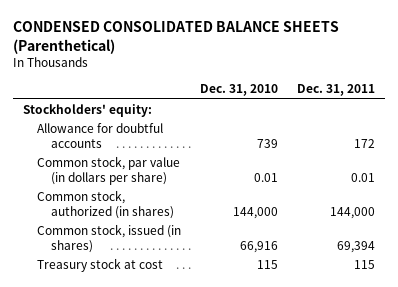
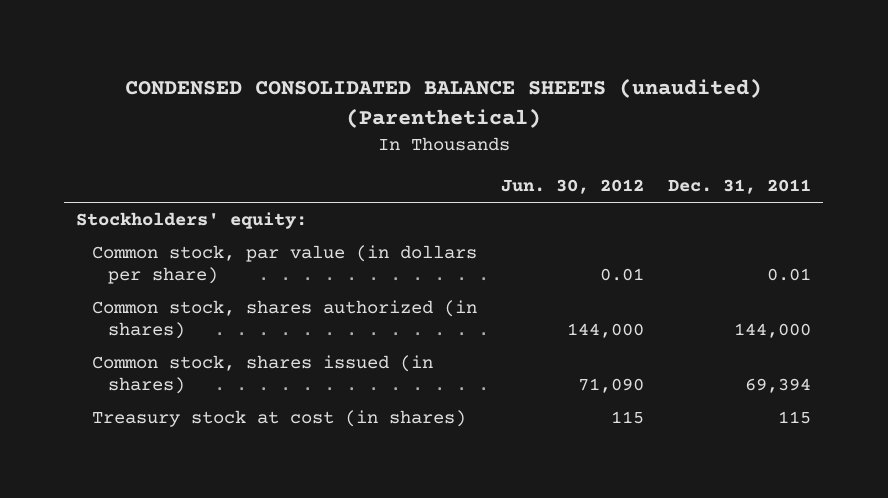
[13,21,340,55] CONDENSED CONSOLIDATED BALANCE SHEETS (Parenthetical) -> [124,78,762,129] CONDENSED CONSOLIDATED BALANCE SHEETS (unaudited) (Parenthetical)
[200,84,279,97] Dec. 31, 2010 -> none
none -> [501,179,645,195] Jun. 30, 2012
[37,122,164,148] Allowance for doubtful accounts -> none
[37,189,175,219] Common stock, authorized (in shares) -> [92,300,478,340] Common stock, shares authorized (in shares)
[37,223,182,253] Common stock, issued (in shares) -> [92,355,434,395] Common stock, shares issued (in shares)
[37,257,164,272] Treasury stock at cost -> [92,410,467,428] Treasury stock at cost (in shares)

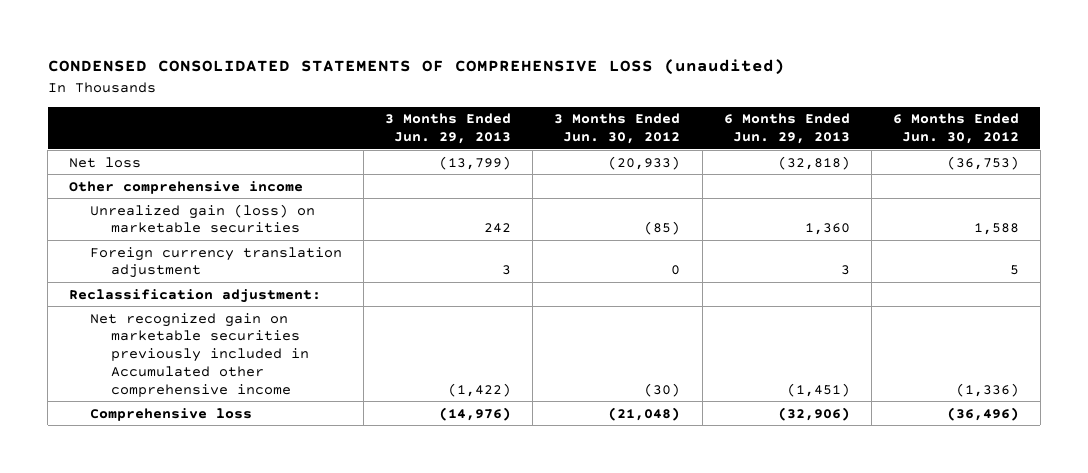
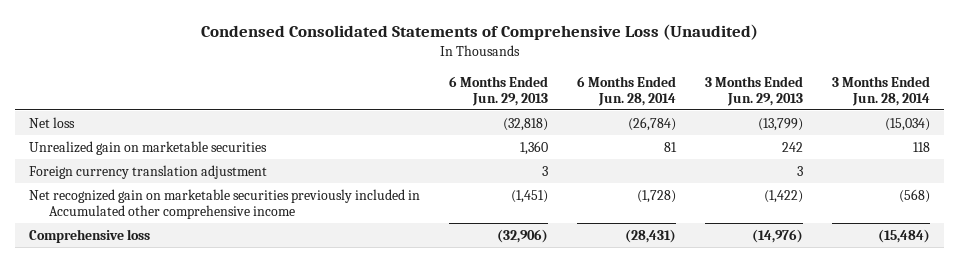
[47,59,785,76] CONDENSED CONSOLIDATED STATEMENTS OF COMPREHENSIVE LOSS (unaudited) -> [200,23,758,40] Condensed Consolidated Statements of Comprehensive Loss (Unaudited)
[554,113,681,144] 3 Months Ended Jun. 30, 2012 -> none
[892,113,1019,144] 6 Months Ended Jun. 30, 2012 -> none
none -> [577,75,677,106] 6 Months Ended Jun. 28, 2014
none -> [831,75,930,106] 3 Months Ended Jun. 28, 2014
[69,180,304,194] Other comprehensive income -> none
[90,203,316,234] Unrealized gain (loss) on marketable securities -> [29,140,268,155] Unrealized gain on marketable securities
[69,288,322,303] Reclassification adjustment: -> none

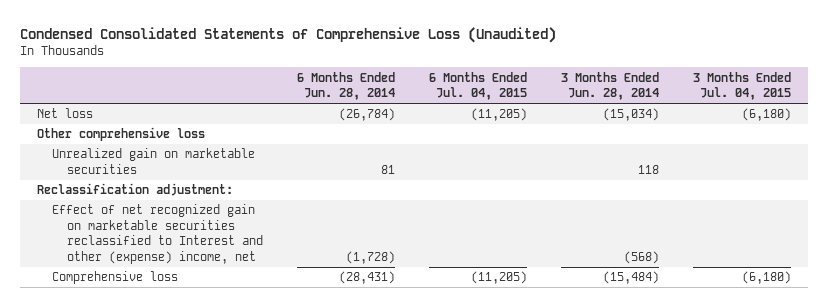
[449,75,549,106] 6 Months Ended Jun. 29, 2013 -> none
[704,75,803,106] 3 Months Ended Jun. 29, 2013 -> none
none -> [429,71,528,101] 6 Months Ended Jul. 04, 2015
none -> [692,71,791,101] 3 Months Ended Jul. 04, 2015
none -> [37,127,206,142] Other comprehensive loss
[29,164,268,179] Foreign currency translation adjustment -> none
none -> [37,183,234,197] Reclassification adjustment:
[29,188,421,219] Net recognized gain on marketable securities previously included in Accumulated other comprehensive income -> [52,204,264,264] Effect of net recognized gain on marketable securities reclassified to Interest and other (expense) income, net

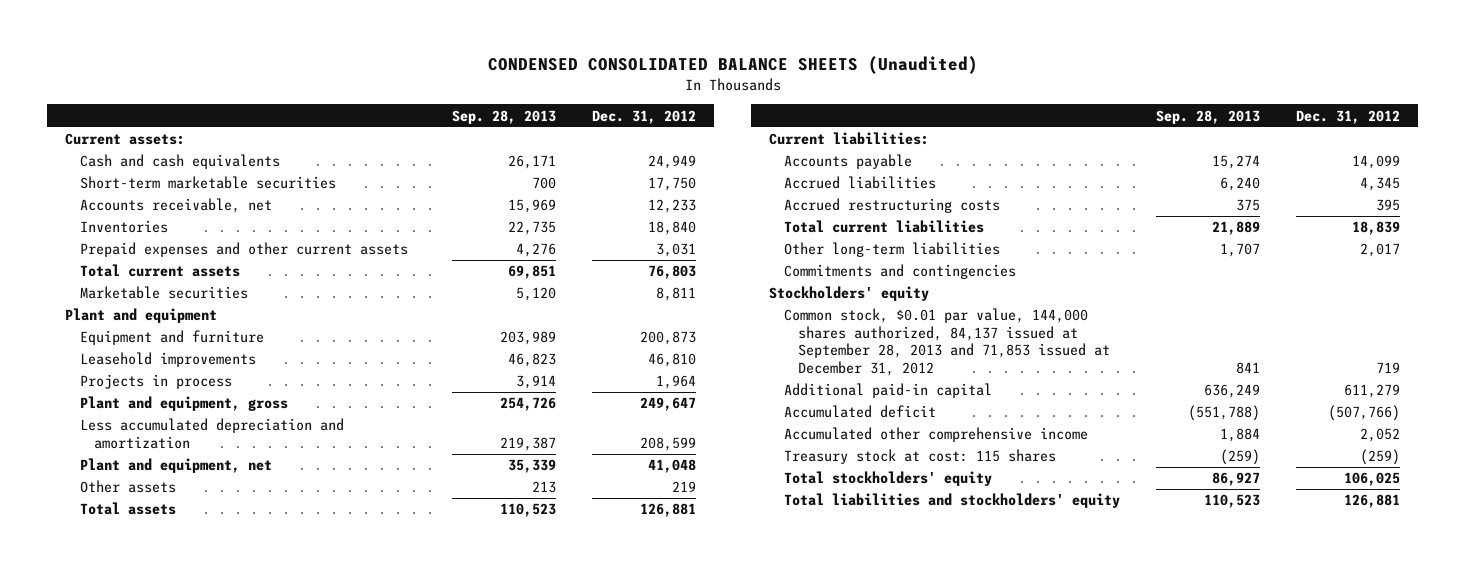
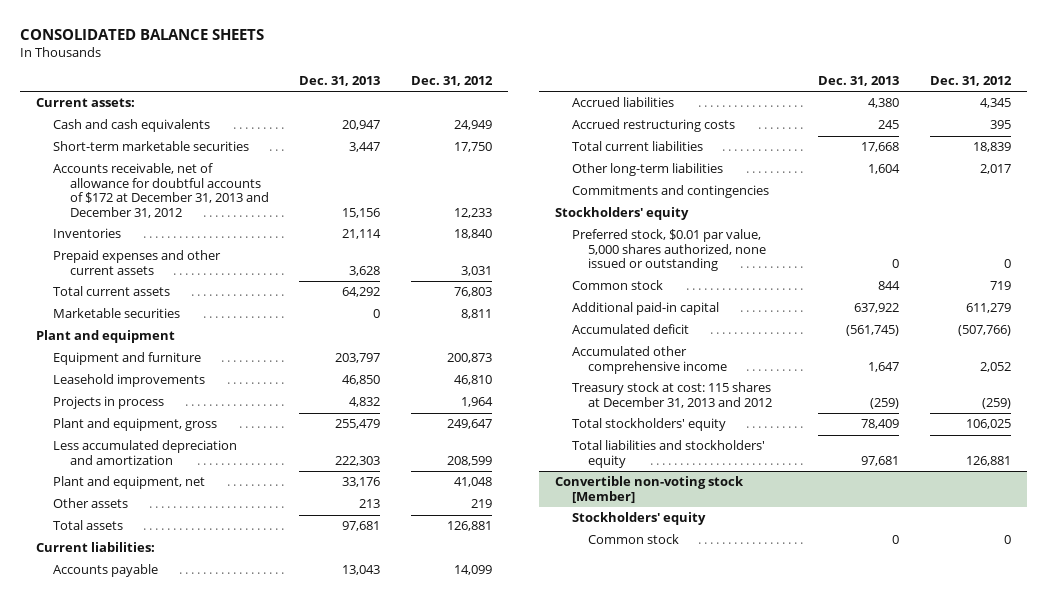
[487,55,978,74] CONDENSED CONSOLIDATED BALANCE SHEETS (Unaudited) -> [20,28,265,40] CONSOLIDATED BALANCE SHEETS
[451,109,556,124] Sep. 28, 2013 -> none
none -> [299,75,381,86] Dec. 31, 2013
[79,198,272,214] Accounts receivable, net -> [52,163,269,218] Accounts receivable, net of allowance for doubtful accounts of $172 at December 31, 2013 and December 31, 2012
none -> [571,229,767,272] Preferred stock, $0.01 par value, 5,000 shares authorized, none issued or outstanding
[783,308,1110,376] Common stock, $0.01 par value, 144,000 shares authorized, 84,137 issued at September 28, 2013 and 71,853 issued at December 31, 2012 -> [571,280,663,291] Common stock
[783,449,1056,465] Treasury stock at cost: 115 shares -> [571,382,773,408] Treasury stock at cost: 115 shares at December 31, 2013 and 2012
none -> [554,476,744,503] Convertible non-voting stock [Member]
none -> [571,512,706,526] Stockholders' equity
none -> [588,534,680,545] Common stock

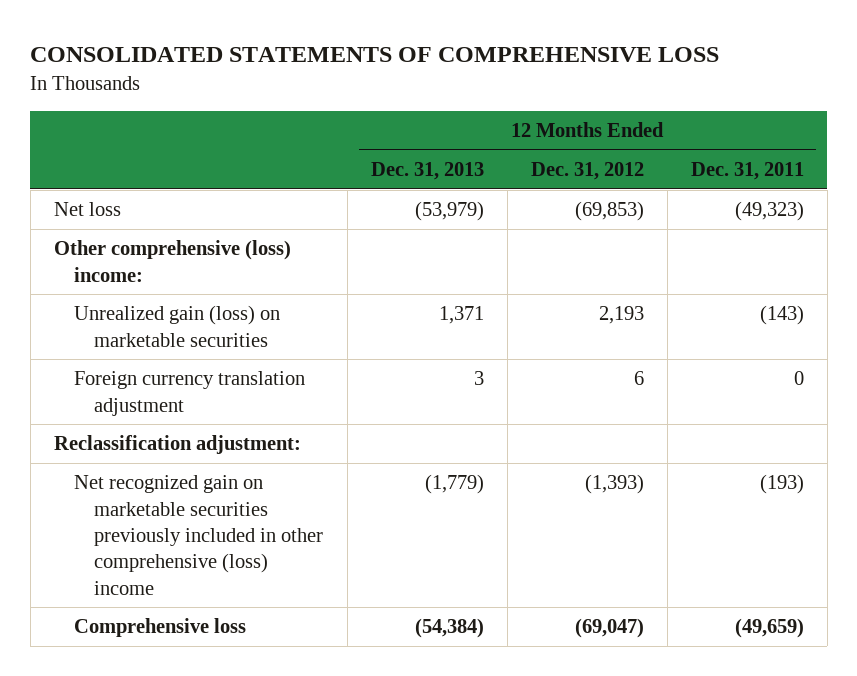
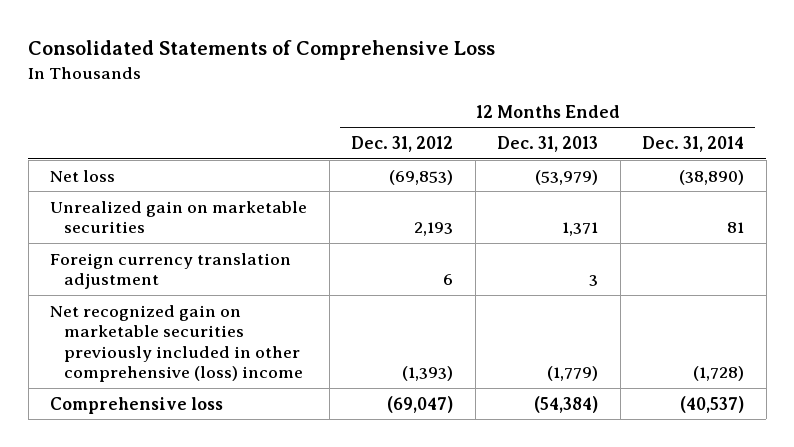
[30,47,720,63] CONSOLIDATED STATEMENTS OF COMPREHENSIVE LOSS -> [28,40,496,61] Consolidated Statements of Comprehensive Loss
[690,161,804,180] Dec. 31, 2011 -> none
none -> [642,136,745,153] Dec. 31, 2014
[53,240,291,282] Other comprehensive (loss) income: -> none
[74,305,281,347] Unrealized gain (loss) on marketable securities -> [50,200,308,234] Unrealized gain on marketable securities
[53,435,301,455] Reclassification adjustment: -> none

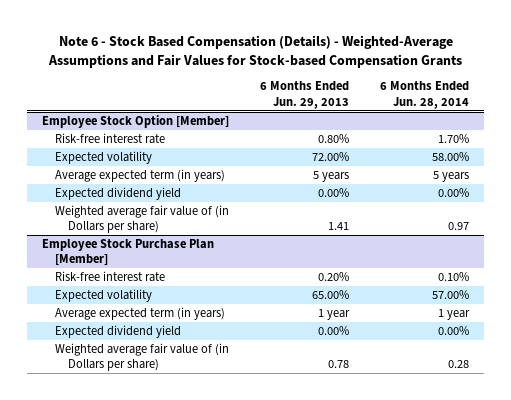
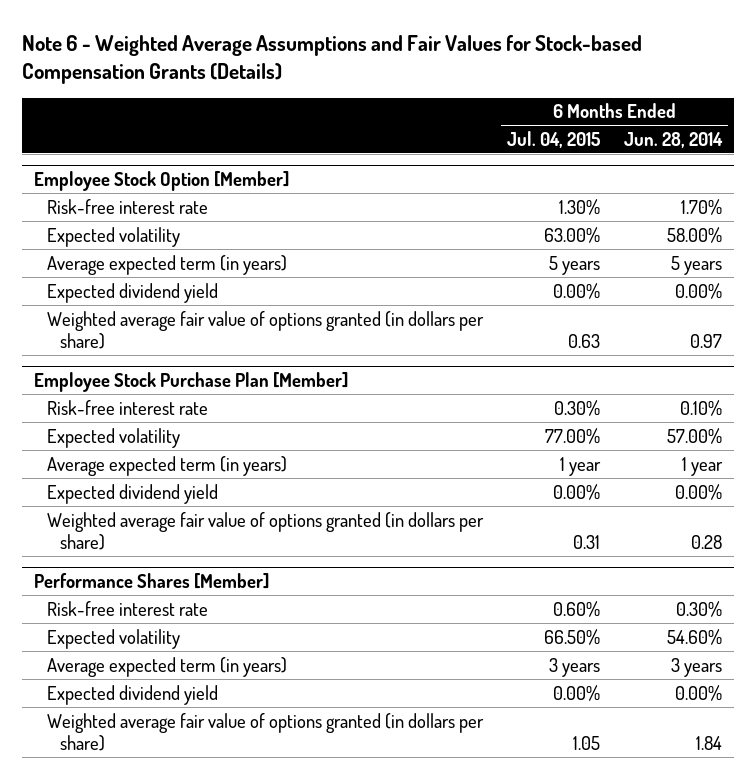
[47,34,462,68] Note 6 - Stock Based Compensation (Details) - Weighted-Average Assumptions and Fair Values for Stock-based Compensation Grants -> [22,34,643,85] Note 6 - Weighted Average Assumptions and Fair Values for Stock-based Compensation Grants (Details)
[260,81,350,109] 6 Months Ended Jun. 29, 2013 -> none
none -> [507,130,601,148] Jul. 04, 2015
[55,205,230,234] Weighted average fair value of (in Dollars per share) -> [47,310,485,350] Weighted average fair value of options granted (in dollars per share)
[55,343,230,372] Weighted average fair value of (in Dollars per share) -> [47,511,485,551] Weighted average fair value of options granted (in dollars per share)
none -> [34,572,270,589] Performance Shares [Member]
none -> [47,600,209,616] Risk-free interest rate
none -> [47,628,181,649] Expected volatility
none -> [47,656,288,677] Average expected term (in years)
none -> [47,684,219,705] Expected dividend yield
none -> [47,712,485,752] Weighted average fair value of options granted (in dollars per share)

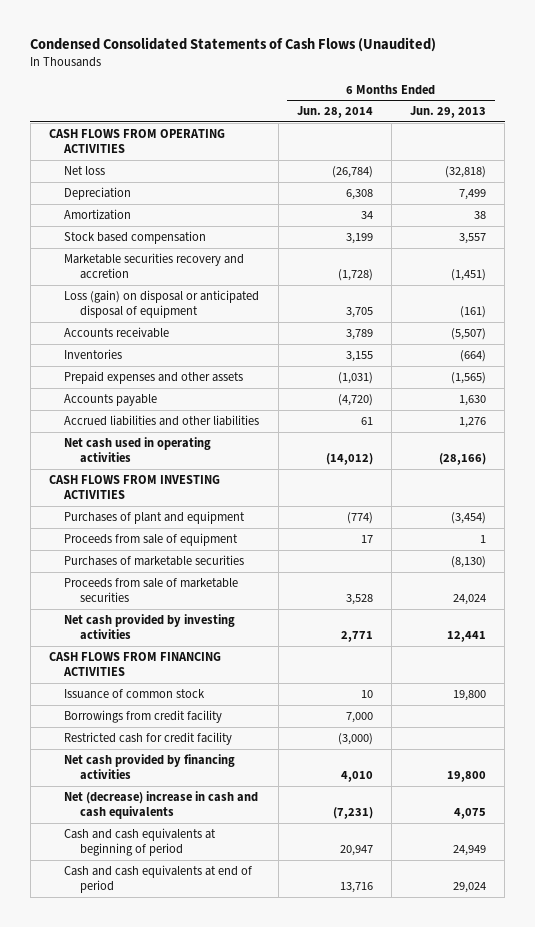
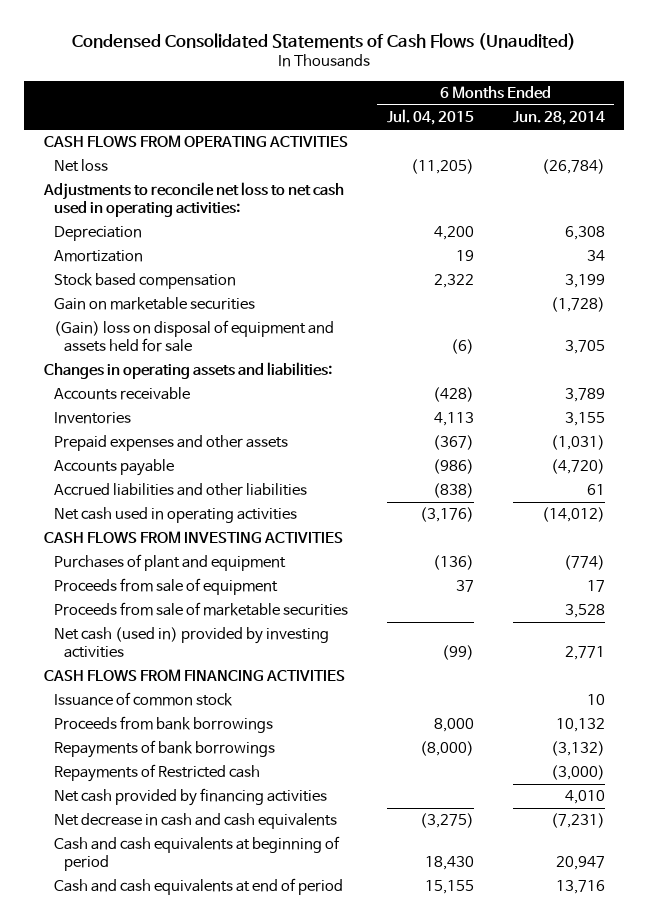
[410,106,487,119] Jun. 29, 2013 -> none
none -> [386,109,474,126] Jul. 04, 2015
none -> [42,182,344,217] Adjustments to reconcile net loss to net cash used in operating activities:
[64,252,245,279] Marketable securities recovery and accretion -> [53,297,255,311] Gain on marketable securities
[64,289,260,318] Loss (gain) on disposal or anticipated disposal of equipment -> [53,320,334,352] (Gain) loss on disposal of equipment and assets held for sale
none -> [43,362,332,380] Changes in operating assets and liabilities:
[64,554,245,566] Purchases of marketable securities -> none
[64,613,236,640] Net cash provided by investing activities -> [53,627,329,658] Net cash (used in) provided by investing activities
[64,709,223,723] Borrowings from credit facility -> [53,716,273,734] Proceeds from bank borrowings
[345,711,373,723] 7,000 -> [555,718,605,733] 10,132
none -> [53,740,275,759] Repayments of bank borrowings
[64,731,233,745] Restricted cash for credit facility -> [53,764,260,783] Repayments of Restricted cash
[64,790,259,819] Net (decrease) increase in cash and cash equivalents -> [53,813,337,830] Net decrease in cash and cash equivalents

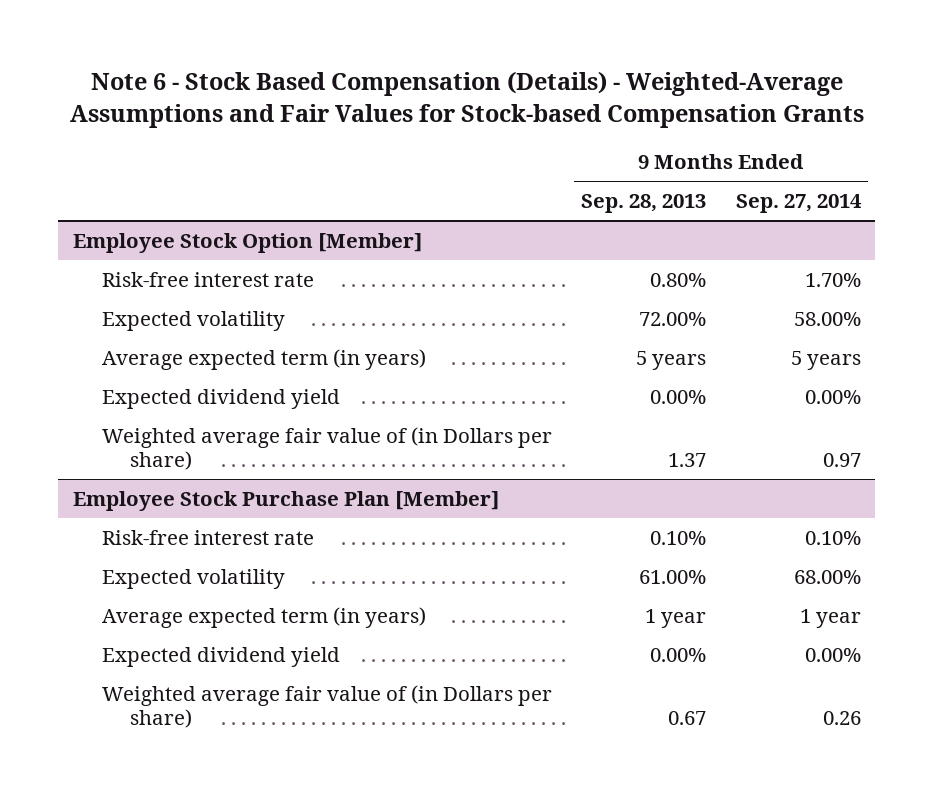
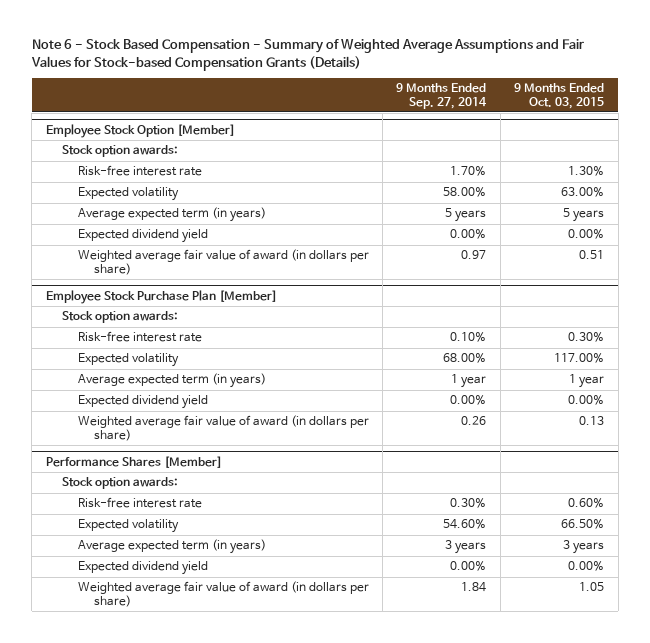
[69,71,864,128] Note 6 - Stock Based Compensation (Details) - Weighted-Average Assumptions and Fair Values for Stock-based Compensation Grants -> [30,39,584,71] Note 6 - Stock Based Compensation - Summary of Weighted Average Assumptions and Fair Values for Stock-based Compensation Grants (Details)
[581,193,707,213] Sep. 28, 2013 -> none
none -> [514,83,605,109] 9 Months Ended Oct. 03, 2015
none -> [61,145,178,158] Stock option awards:
[101,426,552,471] Weighted average fair value of (in Dollars per share) -> [77,249,369,275] Weighted average fair value of award (in dollars per share)
none -> [61,311,178,324] Stock option awards:
[101,684,552,729] Weighted average fair value of (in Dollars per share) -> [77,415,369,441] Weighted average fair value of award (in dollars per share)
none -> [45,456,222,469] Performance Shares [Member]
none -> [61,477,178,490] Stock option awards:
none -> [77,497,202,509] Risk-free interest rate
none -> [77,519,179,534] Expected volatility
none -> [77,539,266,555] Average expected term (in years)
none -> [77,561,208,576] Expected dividend yield
none -> [77,581,369,607] Weighted average fair value of award (in dollars per share)

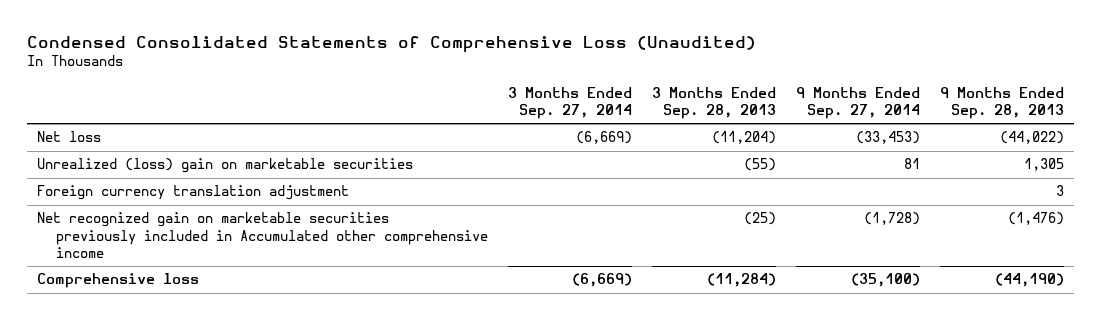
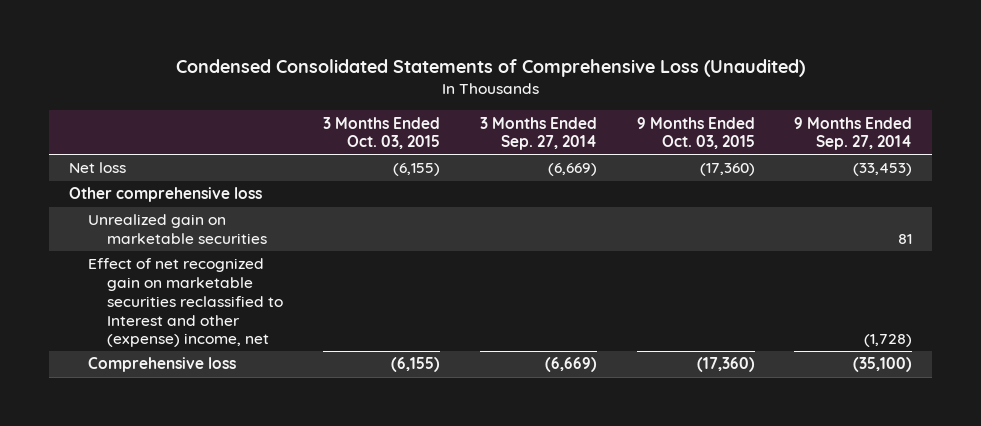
[651,86,776,119] 3 Months Ended Sep. 28, 2013 -> none
[939,86,1064,119] 9 Months Ended Sep. 28, 2013 -> none
none -> [323,116,441,150] 3 Months Ended Oct. 03, 2015
none -> [636,116,755,150] 9 Months Ended Oct. 03, 2015
[36,185,349,201] Foreign currency translation adjustment -> none
none -> [68,187,262,203] Other comprehensive loss
[36,158,413,174] Unrealized (loss) gain on marketable securities -> [87,214,268,245] Unrealized gain on marketable securities
[36,212,488,258] Net recognized gain on marketable securities previously included in Accumulated other comprehensive income -> [87,258,284,348] Effect of net recognized gain on marketable securities reclassified to Interest and other (expense) income, net

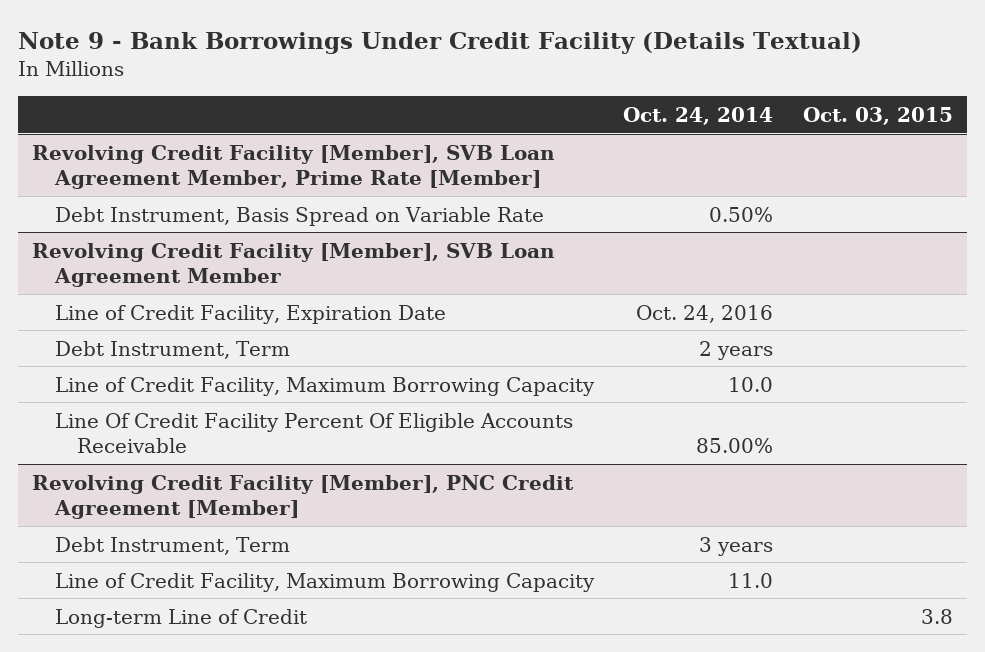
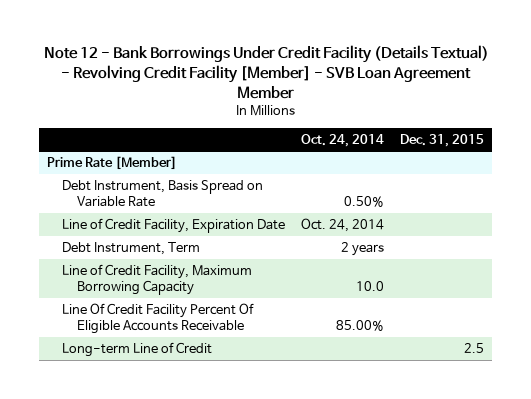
[17,31,862,54] Note 9 - Bank Borrowings Under Credit Facility (Details Textual) -> [43,45,489,99] Note 12 - Bank Borrowings Under Credit Facility (Details Textual) - Revolving Credit Facility [Member] - SVB Loan Agreement Member
[802,106,953,125] Oct. 03, 2015 -> none
none -> [400,133,485,147] Dec. 31, 2015
[32,144,556,190] Revolving Credit Facility [Member], SVB Loan Agreement Member, Prime Rate [Member] -> none
none -> [46,155,177,170] Prime Rate [Member]
[32,242,556,288] Revolving Credit Facility [Member], SVB Loan Agreement Member -> none
[636,304,774,323] Oct. 24, 2016 -> [301,217,385,232] Oct. 24, 2014
[32,474,575,520] Revolving Credit Facility [Member], PNC Credit Agreement [Member] -> none
[54,536,290,555] Debt Instrument, Term -> none
[54,572,595,592] Line of Credit Facility, Maximum Borrowing Capacity -> none

